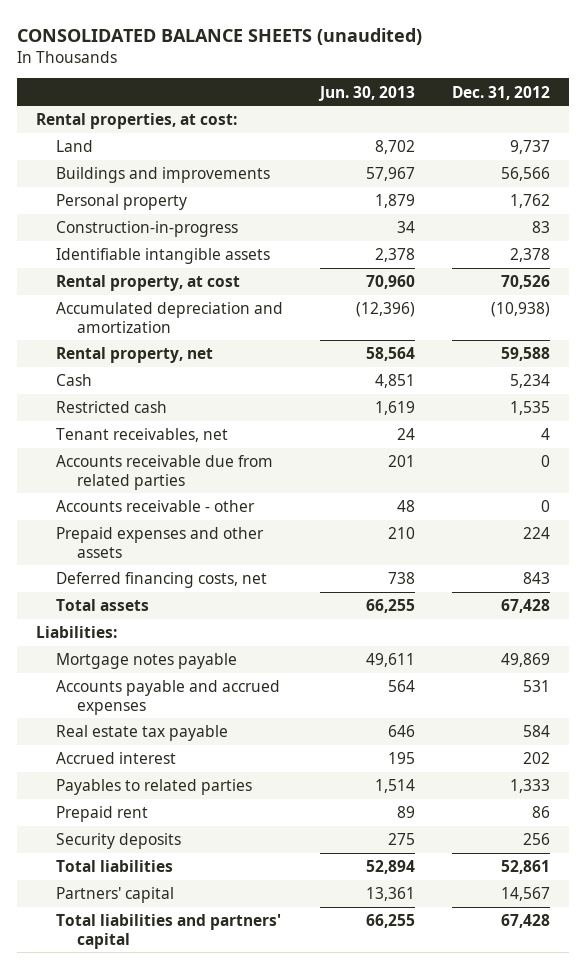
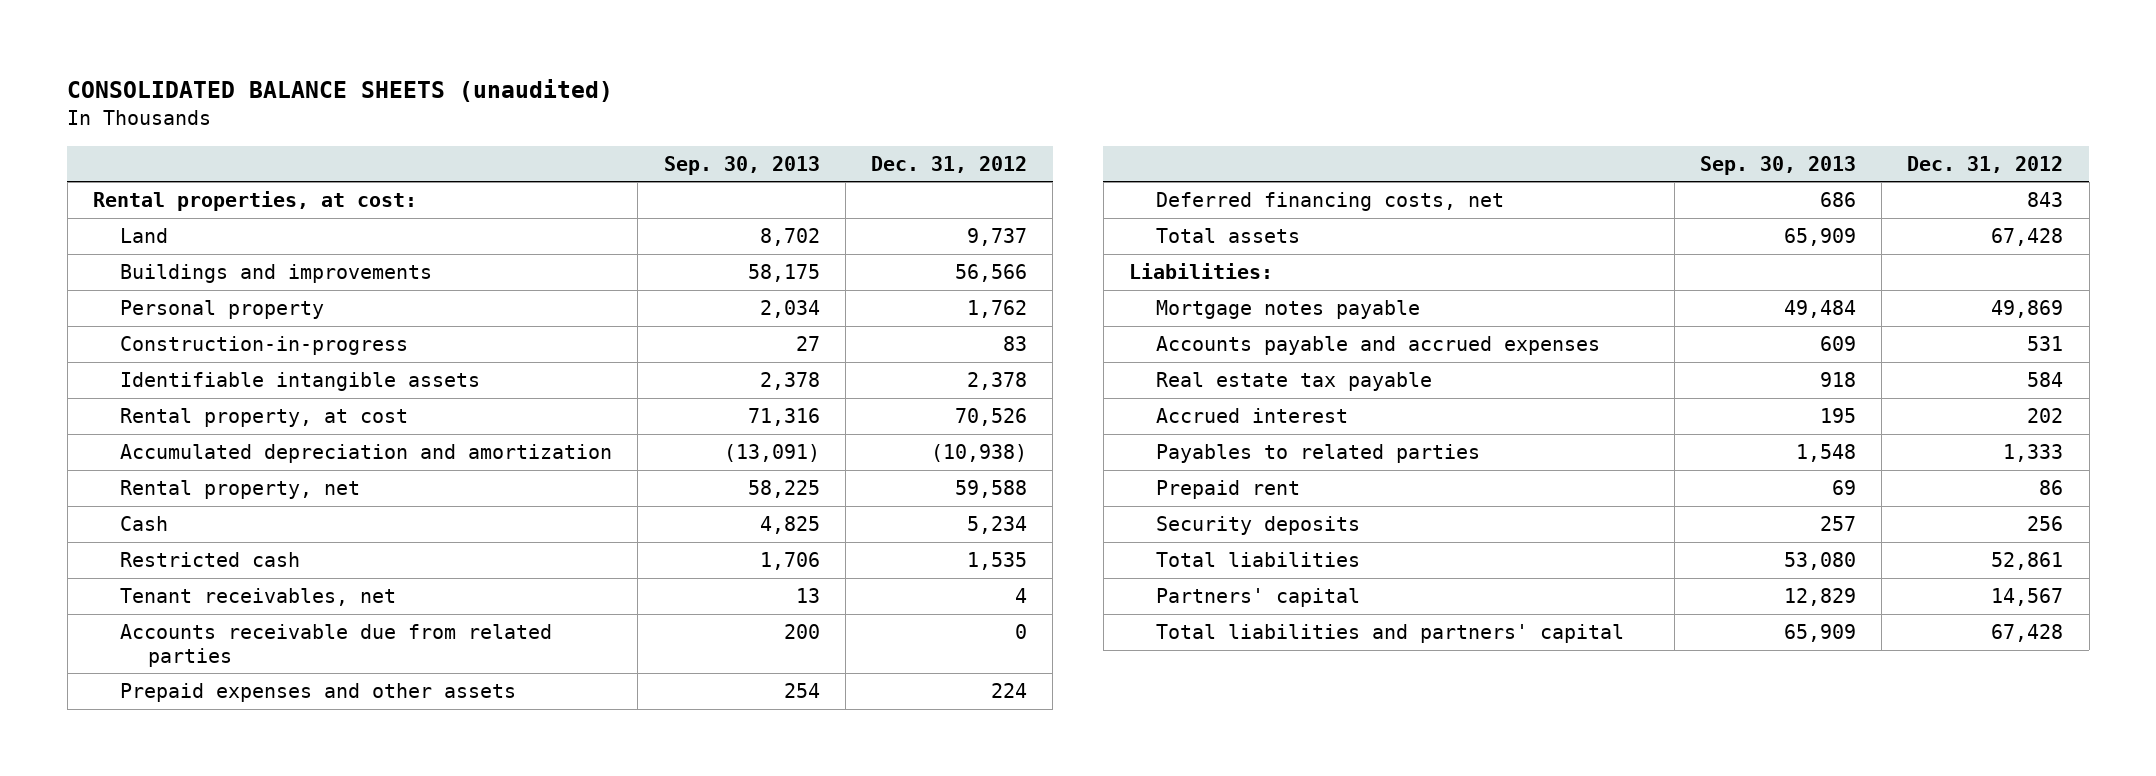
[318,85,416,101] Jun. 30, 2013 -> none
none -> [663,155,820,175] Sep. 30, 2013
[56,500,256,513] Accounts receivable - other -> none

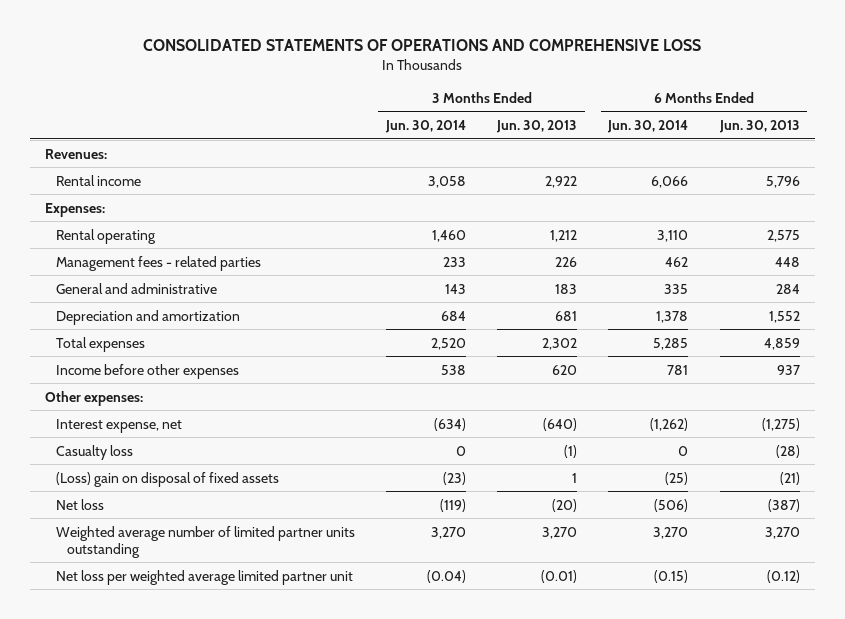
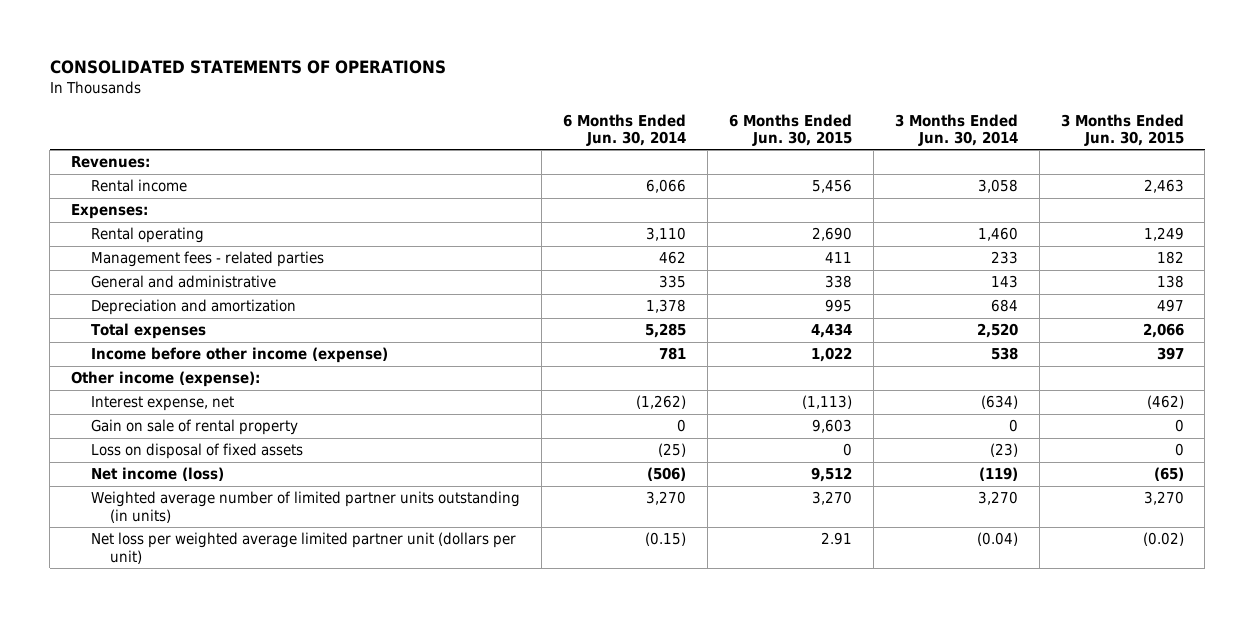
[143,39,702,52] CONSOLIDATED STATEMENTS OF OPERATIONS AND COMPREHENSIVE LOSS -> [49,60,446,75] CONSOLIDATED STATEMENTS OF OPERATIONS
[496,120,578,134] Jun. 30, 2013 -> none
[718,120,800,134] Jun. 30, 2013 -> none
none -> [728,113,852,146] 6 Months Ended Jun. 30, 2015
none -> [1060,113,1184,146] 3 Months Ended Jun. 30, 2015
[55,363,239,379] Income before other expenses -> [90,347,388,364] Income before other income (expense)
[45,390,144,406] Other expenses: -> [71,371,261,388] Other income (expense):
[55,444,133,460] Casualty loss -> none
none -> [90,419,298,436] Gain on sale of rental property
[55,471,279,487] (Loss) gain on disposal of fixed assets -> [90,443,303,460] Loss on disposal of fixed assets
[55,498,104,510] Net loss -> [90,467,224,482] Net income (loss)
[55,525,355,558] Weighted average number of limited partner units outstanding -> [90,491,520,523] Weighted average number of limited partner units outstanding (in units)
[55,569,353,585] Net loss per weighted average limited partner unit -> [90,532,516,564] Net loss per weighted average limited partner unit (dollars per unit)

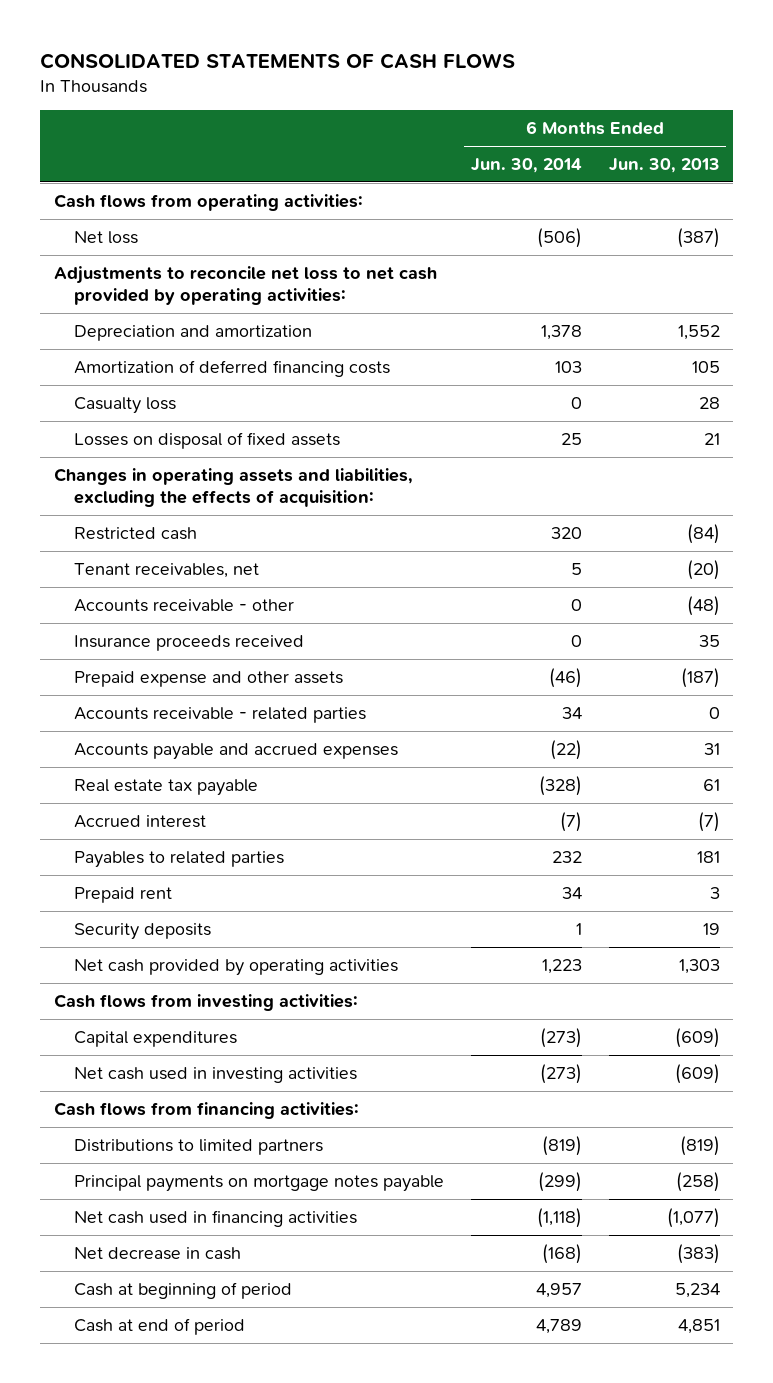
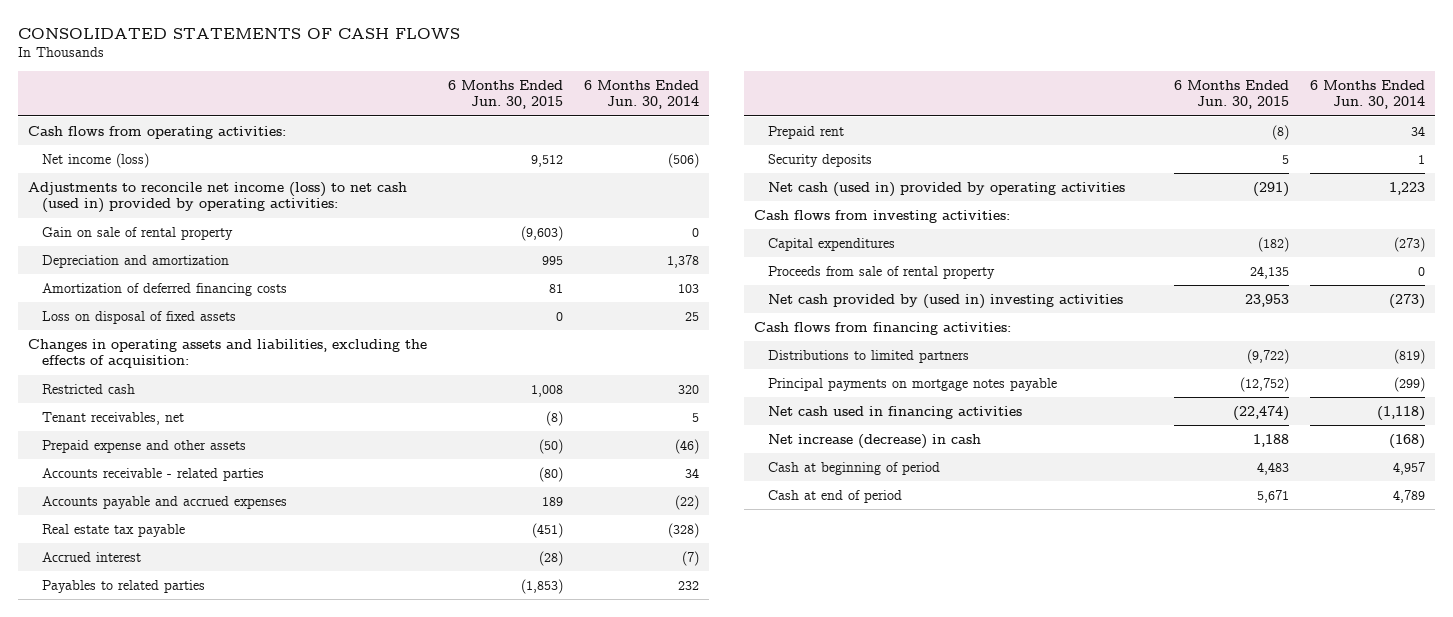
[608,158,720,174] Jun. 30, 2013 -> none
none -> [447,79,563,110] 6 Months Ended Jun. 30, 2015
[73,230,138,244] Net loss -> [41,152,149,168] Net income (loss)
[53,265,437,306] Adjustments to reconcile net loss to net cash provided by operating activities: -> [28,181,408,214] Adjustments to reconcile net income (loss) to net cash (used in) provided by operating activities:
none -> [41,226,233,240] Gain on sale of rental property
[73,396,176,414] Casualty loss -> none
[73,431,340,449] Losses on disposal of fixed assets -> [41,310,236,324] Loss on disposal of fixed assets
[73,598,294,612] Accounts receivable - other -> none
[73,634,304,651] Insurance proceeds received -> none
[73,958,398,976] Net cash provided by operating activities -> [767,181,1125,197] Net cash (used in) provided by operating activities
none -> [767,265,995,279] Proceeds from sale of rental property
[73,1066,357,1083] Net cash used in investing activities -> [767,293,1123,309] Net cash provided by (used in) investing activities
[73,1246,241,1260] Net decrease in cash -> [767,433,981,449] Net increase (decrease) in cash

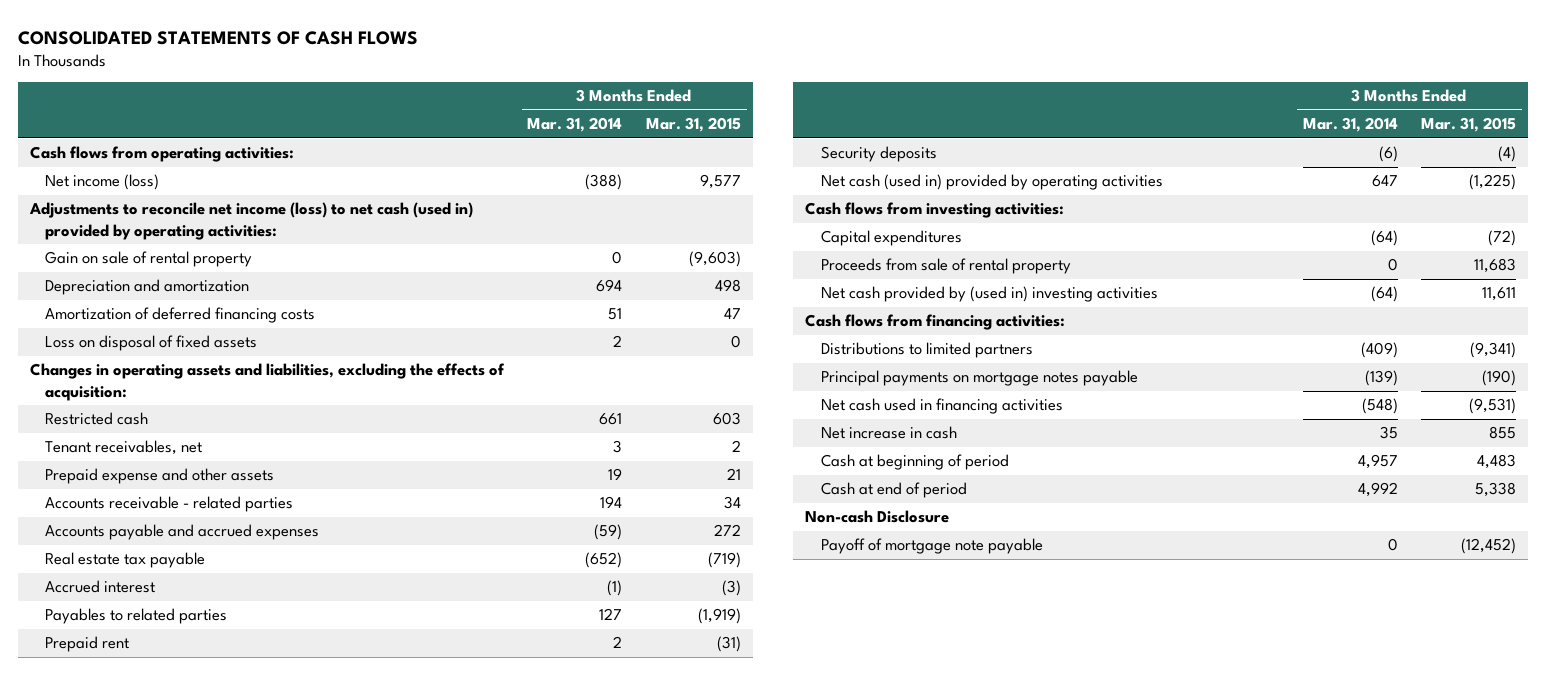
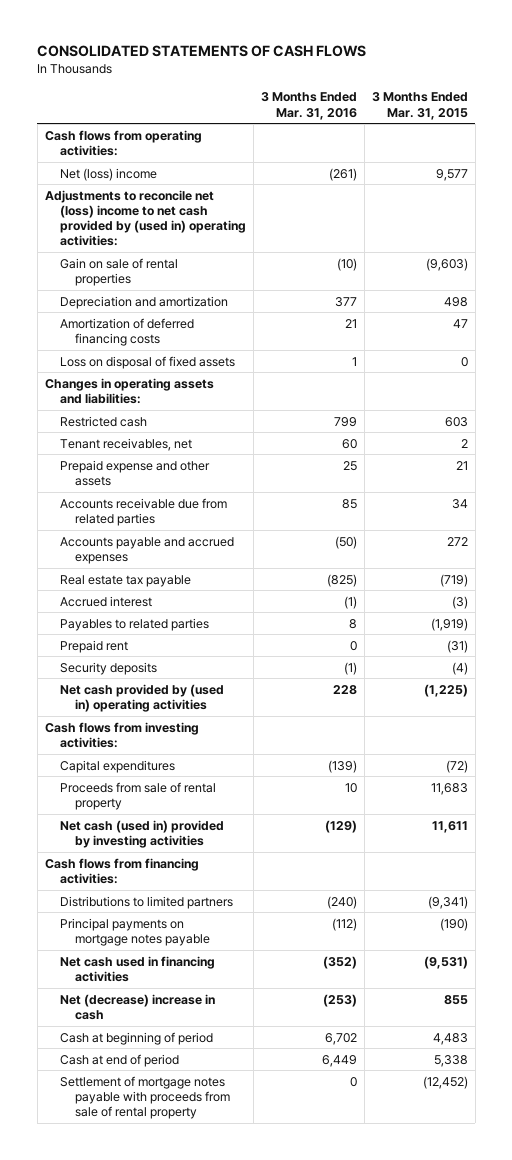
[527,117,623,133] Mar. 31, 2014 -> none
none -> [260,92,357,120] 3 Months Ended Mar. 31, 2016
[45,174,160,191] Net income (loss) -> [59,167,157,181] Net (loss) income
[28,202,473,240] Adjustments to reconcile net income (loss) to net cash (used in) provided by operating activities: -> [44,189,246,247] Adjustments to reconcile net (loss) income to net cash provided by (used in) operating activities:
[45,251,253,268] Gain on sale of rental property -> [59,257,178,286] Gain on sale of rental properties
[29,363,505,401] Changes in operating assets and liabilities, excluding the effects of acquisition: -> [44,377,214,404] Changes in operating assets and liabilities:
[45,496,294,513] Accounts receivable - related parties -> [59,497,227,526] Accounts receivable due from related parties
[820,174,1163,191] Net cash (used in) provided by operating activities -> [59,683,224,712] Net cash provided by (used in) operating activities
[820,286,1158,303] Net cash provided by (used in) investing activities -> [59,819,224,848] Net cash (used in) provided by investing activities
[820,426,957,440] Net increase in cash -> [59,993,215,1020] Net (decrease) increase in cash
[805,510,950,524] Non-cash Disclosure -> none
[820,538,1043,555] Payoff of mortgage note payable -> [59,1075,230,1120] Settlement of mortgage notes payable with proceeds from sale of rental property

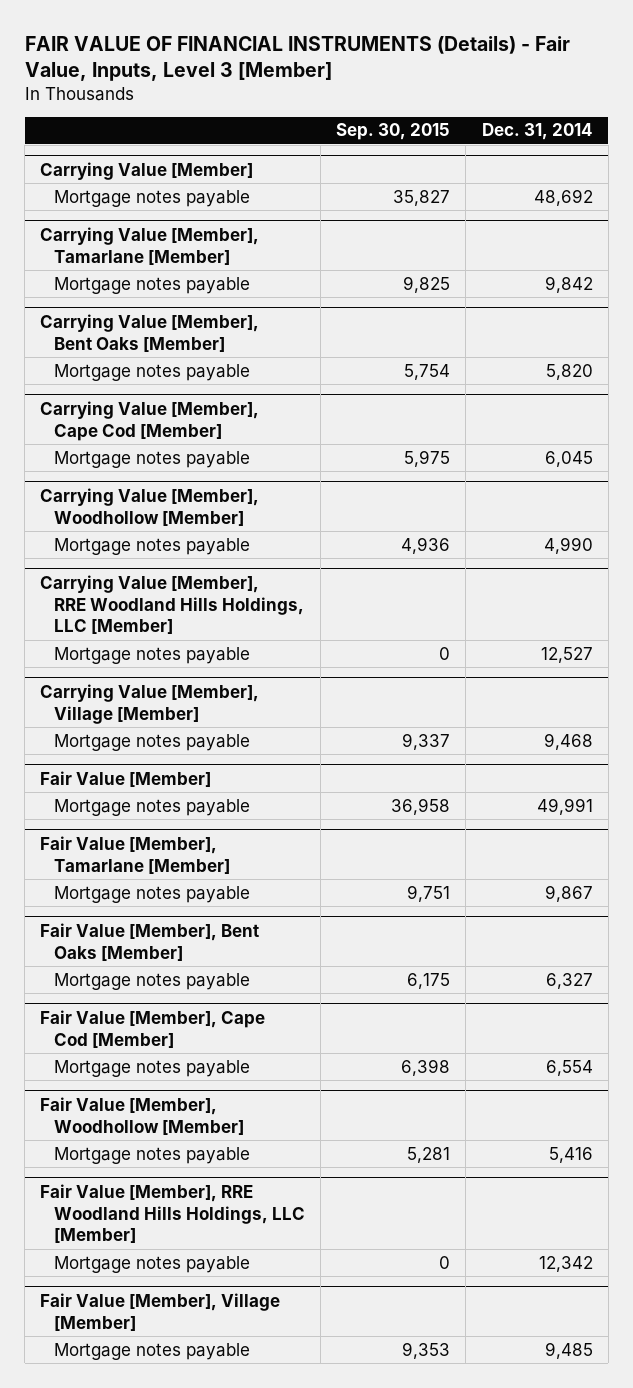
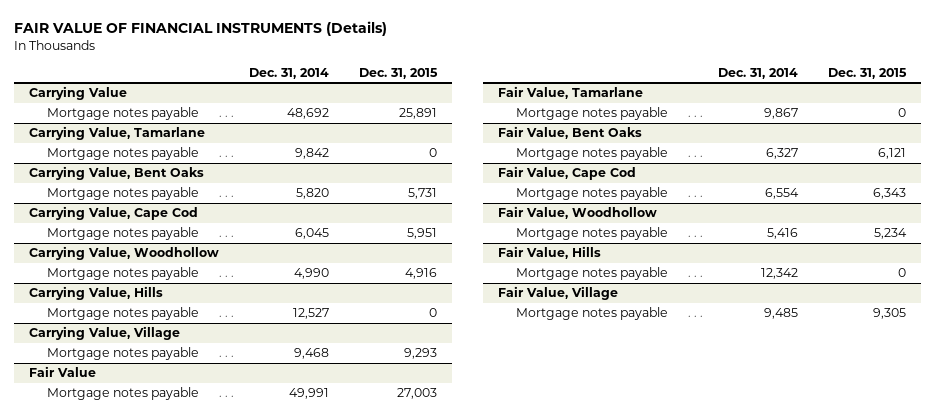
[24,35,570,81] FAIR VALUE OF FINANCIAL INSTRUMENTS (Details) - Fair Value, Inputs, Level 3 [Member] -> [13,21,387,37] FAIR VALUE OF FINANCIAL INSTRUMENTS (Details)
[336,123,451,141] Sep. 30, 2015 -> none
none -> [358,67,438,79] Dec. 31, 2015
[40,161,254,180] Carrying Value [Member] -> [28,86,127,101] Carrying Value
[40,226,260,265] Carrying Value [Member], Tamarlane [Member] -> [28,126,205,141] Carrying Value, Tamarlane
[40,313,260,352] Carrying Value [Member], Bent Oaks [Member] -> [28,166,204,181] Carrying Value, Bent Oaks
[40,400,260,441] Carrying Value [Member], Cape Cod [Member] -> [28,206,198,221] Carrying Value, Cape Cod
[40,487,260,526] Carrying Value [Member], Woodhollow [Member] -> [28,246,219,261] Carrying Value, Woodhollow
[40,574,304,635] Carrying Value [Member], RRE Woodland Hills Holdings, LLC [Member] -> none
none -> [28,286,163,301] Carrying Value, Hills
[40,683,260,724] Carrying Value [Member], Village [Member] -> [28,326,180,341] Carrying Value, Village
[40,770,212,787] Fair Value [Member] -> [28,366,96,378] Fair Value
[40,835,230,874] Fair Value [Member], Tamarlane [Member] -> [497,86,643,100] Fair Value, Tamarlane
[40,922,260,961] Fair Value [Member], Bent Oaks [Member] -> [497,126,642,140] Fair Value, Bent Oaks
[40,1009,266,1048] Fair Value [Member], Cape Cod [Member] -> [497,166,636,181] Fair Value, Cape Cod
[40,1096,244,1135] Fair Value [Member], Woodhollow [Member] -> [497,206,657,220] Fair Value, Woodhollow
[40,1183,305,1244] Fair Value [Member], RRE Woodland Hills Holdings, LLC [Member] -> none
none -> [497,246,601,260] Fair Value, Hills
[40,1292,281,1331] Fair Value [Member], Village [Member] -> [497,286,618,301] Fair Value, Village

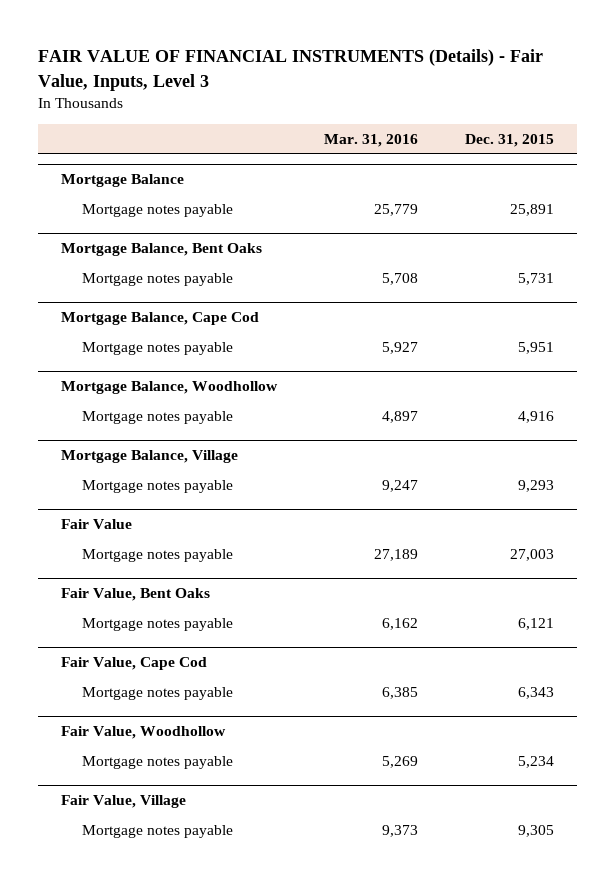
[13,21,387,37] FAIR VALUE OF FINANCIAL INSTRUMENTS (Details) -> [38,49,544,91] FAIR VALUE OF FINANCIAL INSTRUMENTS (Details) - Fair Value, Inputs, Level 3
[248,67,329,79] Dec. 31, 2014 -> none
none -> [323,133,418,147] Mar. 31, 2016
[28,86,127,101] Carrying Value -> [61,174,185,188] Mortgage Balance
[28,126,205,141] Carrying Value, Tamarlane -> none
[46,147,199,161] Mortgage notes payable -> none
[28,166,204,181] Carrying Value, Bent Oaks -> none
none -> [61,243,263,257] Mortgage Balance, Bent Oaks
[28,206,198,221] Carrying Value, Cape Cod -> none
none -> [61,312,260,326] Mortgage Balance, Cape Cod
[28,246,219,261] Carrying Value, Woodhollow -> none
none -> [61,381,279,395] Mortgage Balance, Woodhollow
[28,286,163,301] Carrying Value, Hills -> none
[46,307,199,321] Mortgage notes payable -> none
[28,326,180,341] Carrying Value, Village -> none
none -> [61,450,239,464] Mortgage Balance, Village
[497,86,643,100] Fair Value, Tamarlane -> none
[515,107,668,121] Mortgage notes payable -> none
[497,246,601,260] Fair Value, Hills -> none
[515,267,668,281] Mortgage notes payable -> none

